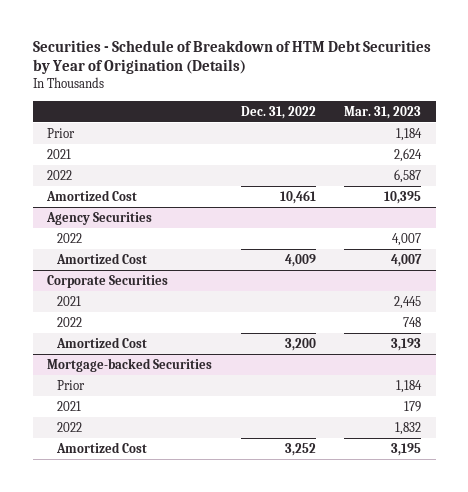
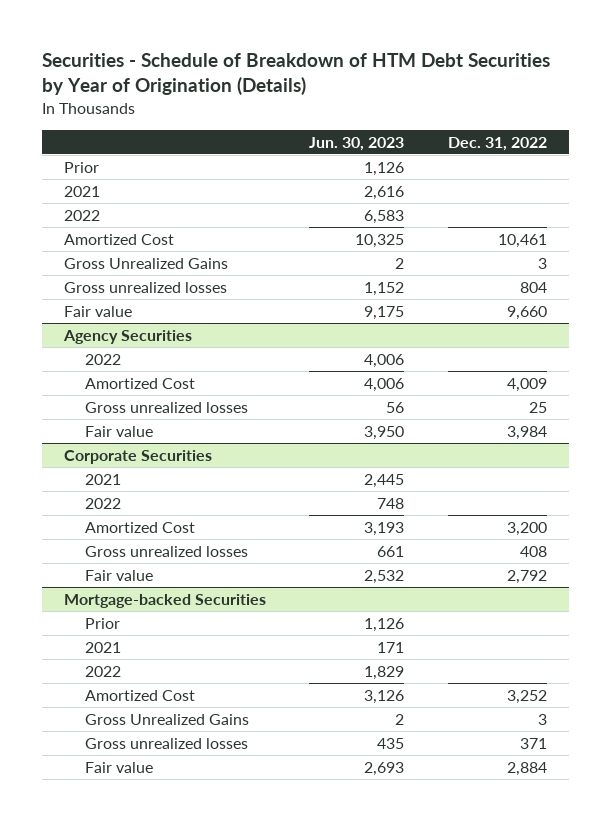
[344,105,422,119] Mar. 31, 2023 -> none
none -> [309,136,405,151] Jun. 30, 2023
none -> [64,257,229,269] Gross Unrealized Gains
none -> [64,281,228,293] Gross unrealized losses
none -> [64,305,133,317] Fair value
none -> [85,401,249,413] Gross unrealized losses
none -> [85,425,154,437] Fair value
none -> [85,545,249,557] Gross unrealized losses
none -> [85,569,154,581] Fair value
none -> [85,713,250,725] Gross Unrealized Gains
none -> [85,737,249,749] Gross unrealized losses
none -> [85,761,154,773] Fair value

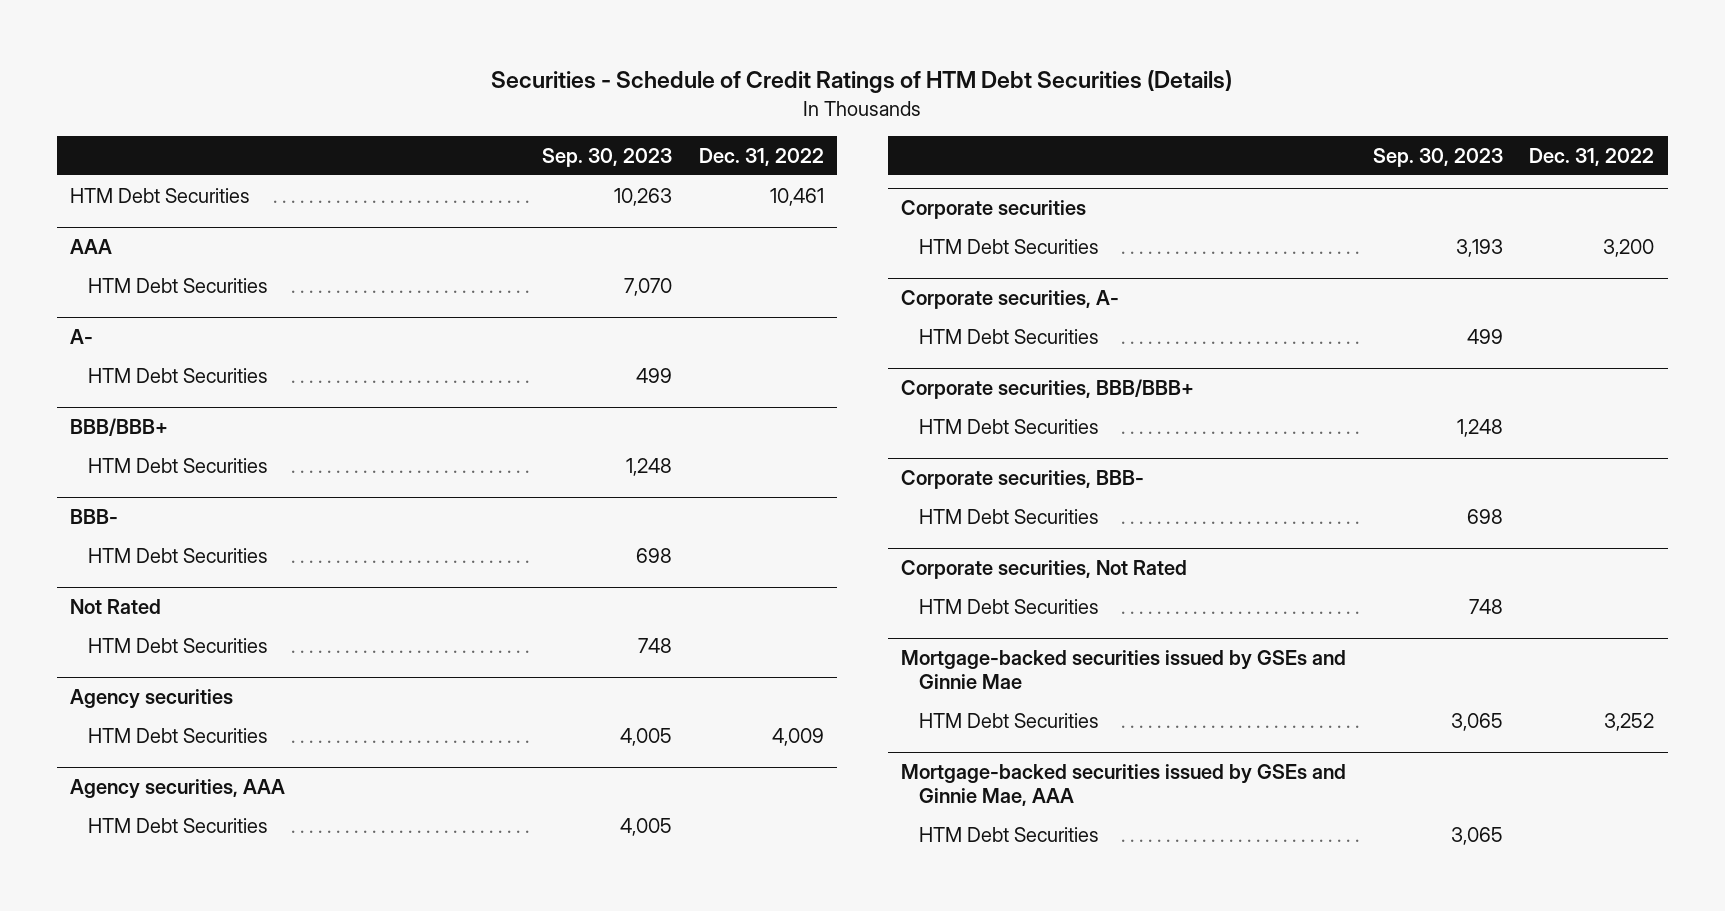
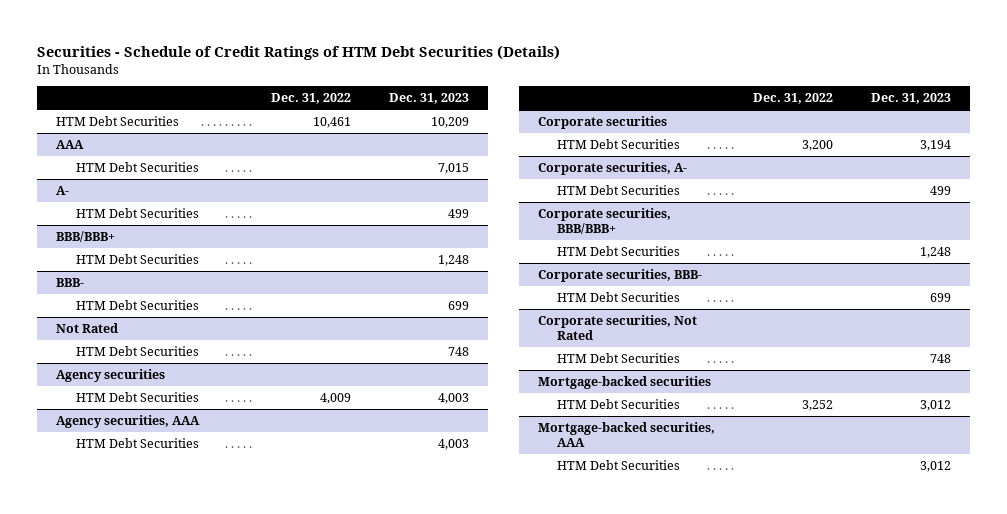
[542,147,673,167] Sep. 30, 2023 -> none
none -> [388,93,469,105] Dec. 31, 2023
[900,649,1346,690] Mortgage-backed securities issued by GSEs and Ginnie Mae -> [538,376,712,390] Mortgage-backed securities
[900,763,1346,807] Mortgage-backed securities issued by GSEs and Ginnie Mae, AAA -> [538,422,716,448] Mortgage-backed securities, AAA

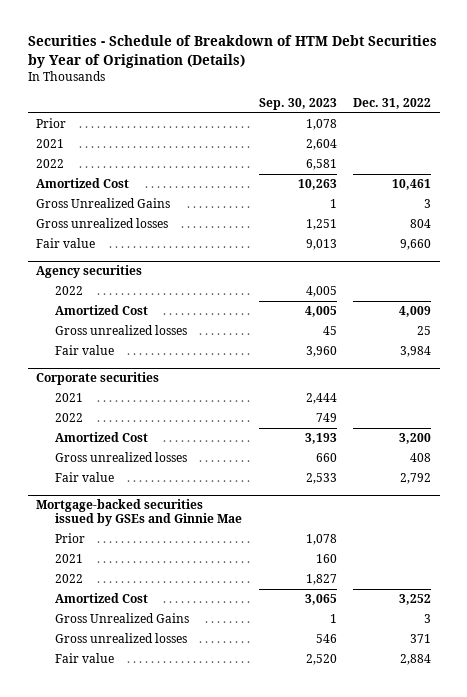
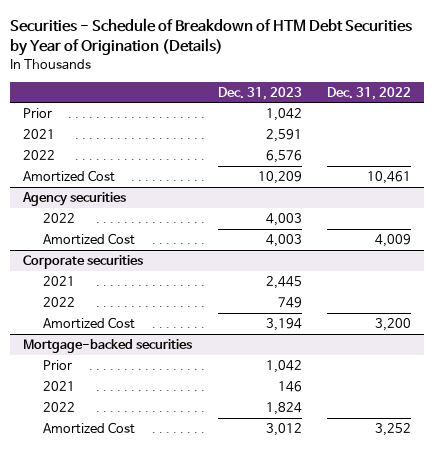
[258,97,337,110] Sep. 30, 2023 -> none
none -> [217,86,302,100] Dec. 31, 2023
[36,198,171,209] Gross Unrealized Gains -> none
[36,218,169,229] Gross unrealized losses -> none
[36,238,96,249] Fair value -> none
[54,325,187,336] Gross unrealized losses -> none
[54,345,114,356] Fair value -> none
[54,452,187,463] Gross unrealized losses -> none
[54,472,114,483] Fair value -> none
[36,499,242,527] Mortgage-backed securities issued by GSEs and Ginnie Mae -> [23,339,193,354] Mortgage-backed securities
[54,613,189,624] Gross Unrealized Gains -> none
[54,633,187,644] Gross unrealized losses -> none
[54,653,114,664] Fair value -> none

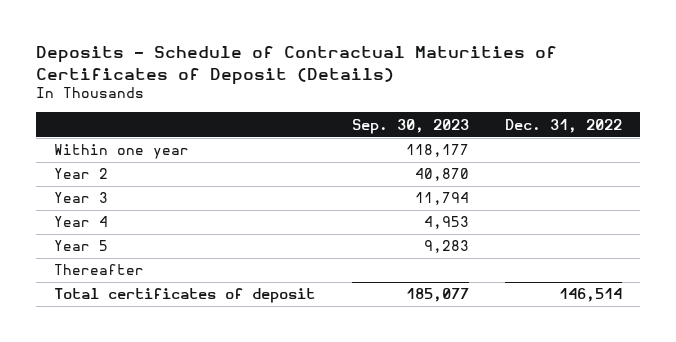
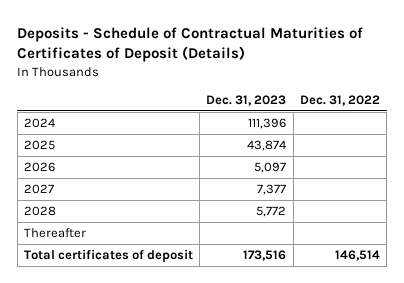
[351,118,469,134] Sep. 30, 2023 -> none
none -> [206,94,287,106] Dec. 31, 2023
[54,144,190,160] Within one year -> [23,118,55,129] 2024
[54,168,109,180] Year 2 -> [23,140,55,151] 2025
[54,192,109,204] Year 3 -> [23,162,55,173] 2026
[54,216,109,228] Year 4 -> [23,184,54,195] 2027
[54,240,109,252] Year 5 -> [23,206,56,217] 2028

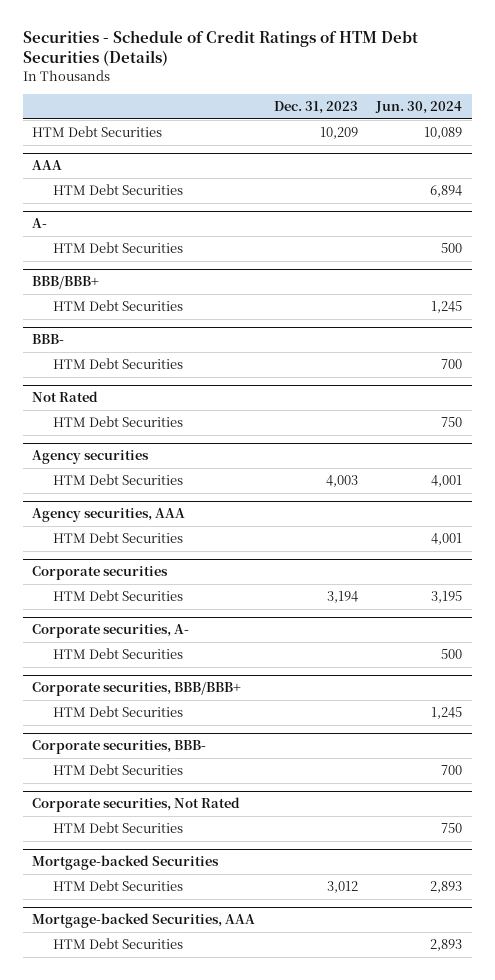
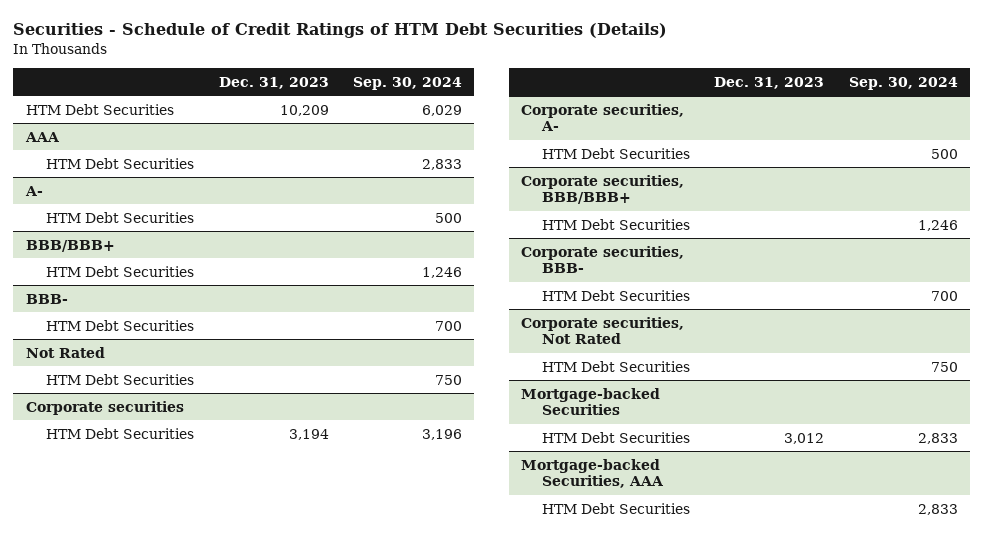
[375,100,463,114] Jun. 30, 2024 -> none
none -> [352,76,462,90] Sep. 30, 2024
[32,450,150,465] Agency securities -> none
[52,474,183,486] HTM Debt Securities -> none
[32,508,186,523] Agency securities, AAA -> none
[52,532,183,544] HTM Debt Securities -> none

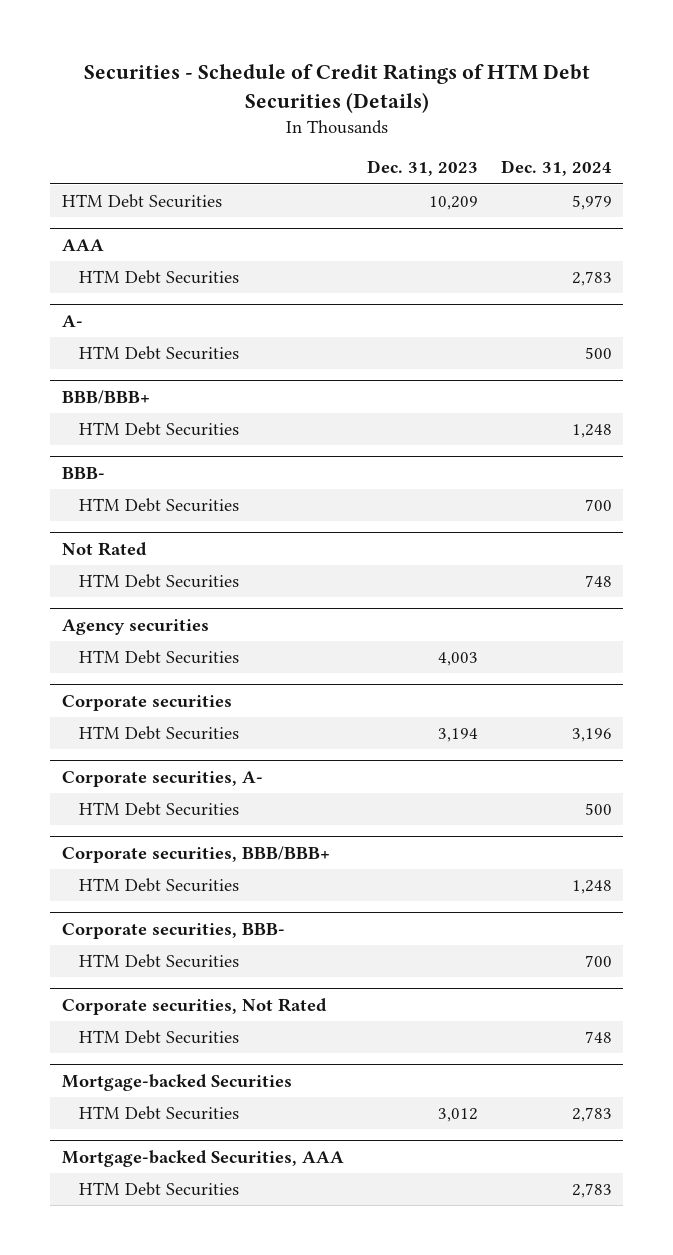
[352,76,462,90] Sep. 30, 2024 -> none
none -> [500,160,612,177] Dec. 31, 2024
none -> [61,618,209,635] Agency securities
none -> [78,650,239,665] HTM Debt Securities

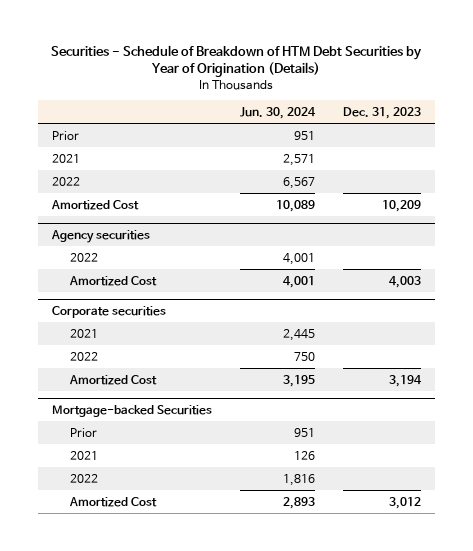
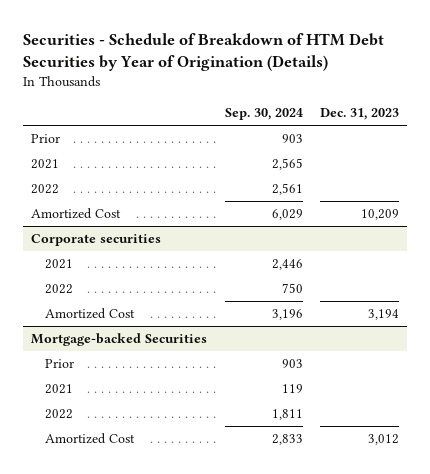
[239,107,316,120] Jun. 30, 2024 -> none
none -> [224,108,303,121] Sep. 30, 2024
[50,229,150,243] Agency securities -> none
[69,252,98,262] 2022 -> none
[68,275,157,286] Amortized Cost -> none

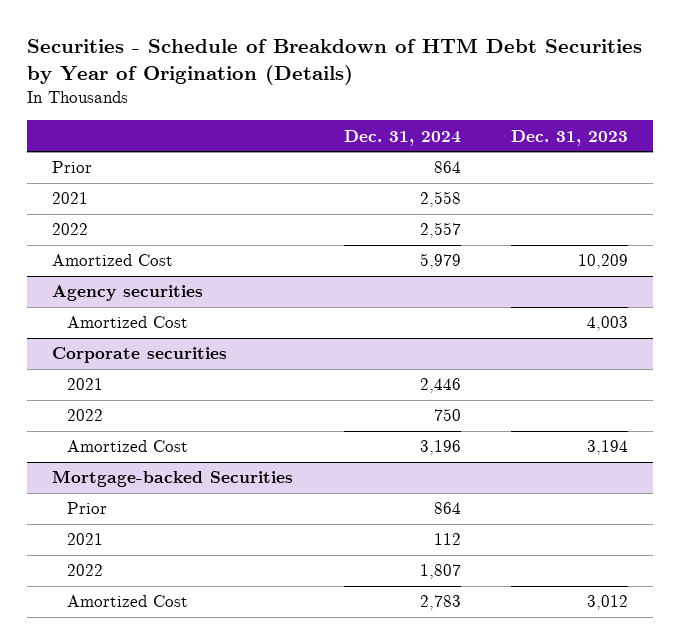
[224,108,303,121] Sep. 30, 2024 -> none
none -> [343,129,461,146] Dec. 31, 2024
none -> [52,285,204,302] Agency securities
none -> [66,316,188,329] Amortized Cost

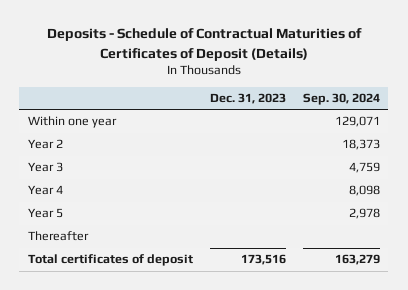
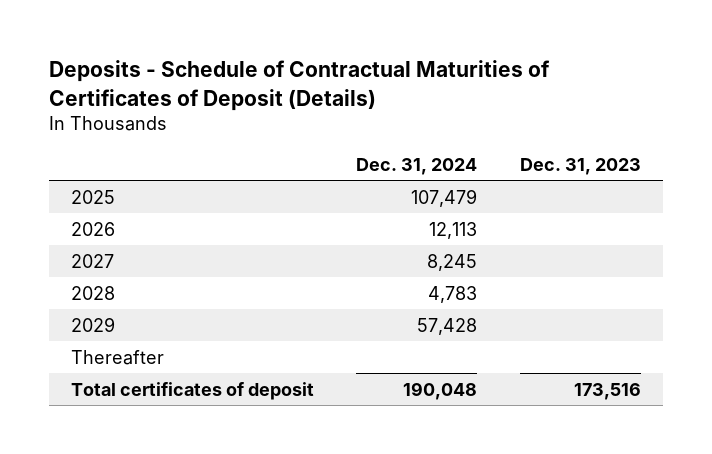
[302,92,380,105] Sep. 30, 2024 -> none
none -> [356,158,478,176] Dec. 31, 2024
[27,116,117,129] Within one year -> [70,189,115,204] 2025
[27,139,63,150] Year 2 -> [70,221,115,236] 2026
[27,162,63,173] Year 3 -> [70,253,114,268] 2027
[27,185,63,196] Year 4 -> [70,285,115,300] 2028
[27,208,63,219] Year 5 -> [70,316,115,332] 2029

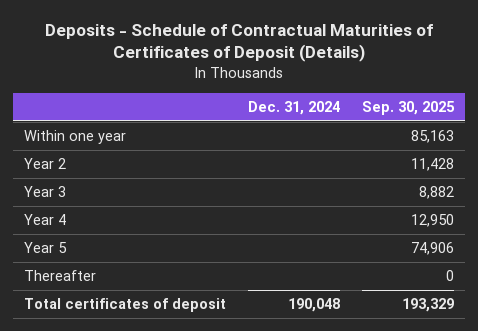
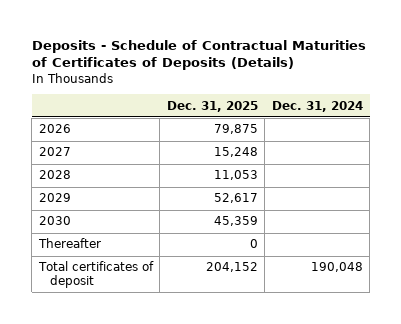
[44,23,433,63] Deposits - Schedule of Contractual Maturities of Certificates of Deposit (Details) -> [31,39,366,71] Deposits - Schedule of Contractual Maturities of Certificates of Deposits (Details)
[361,100,455,115] Sep. 30, 2025 -> none
none -> [166,100,258,112] Dec. 31, 2025
[23,130,126,145] Within one year -> [38,124,71,134] 2026
[23,158,66,170] Year 2 -> [38,147,71,157] 2027
[23,186,66,198] Year 3 -> [38,170,71,180] 2028
[23,214,66,226] Year 4 -> [38,193,71,203] 2029
[23,242,67,254] Year 5 -> [38,216,71,226] 2030

